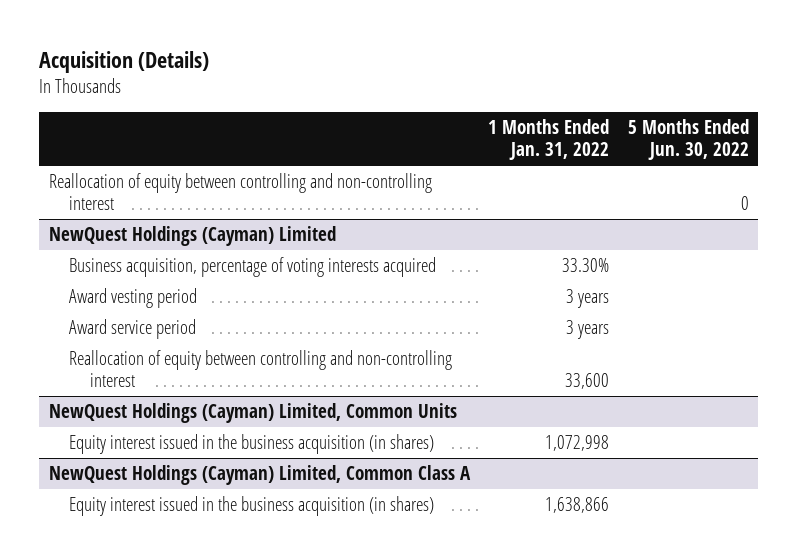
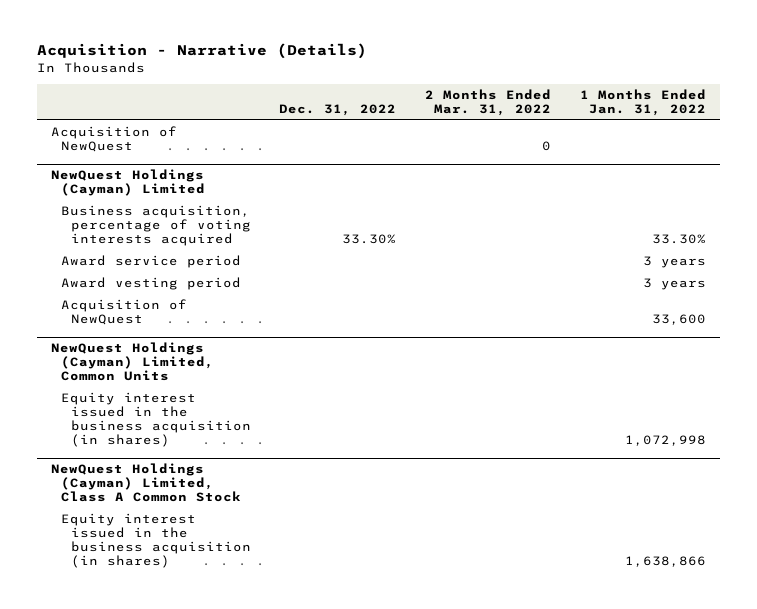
[39,51,210,74] Acquisition (Details) -> [36,43,367,60] Acquisition - Narrative (Details)
[627,119,749,161] 5 Months Ended Jun. 30, 2022 -> none
none -> [279,104,397,117] Dec. 31, 2022
none -> [425,89,552,117] 2 Months Ended Mar. 31, 2022
[48,173,432,211] Reallocation of equity between controlling and non-controlling interest -> [50,126,177,153] Acquisition of NewQuest
[69,288,198,309] Award vesting period -> [60,277,241,291] Award vesting period
[69,350,453,388] Reallocation of equity between controlling and non-controlling interest -> [60,299,187,326] Acquisition of NewQuest
[48,465,471,486] NewQuest Holdings (Cayman) Limited, Common Class A -> [50,463,241,503] NewQuest Holdings (Cayman) Limited, Class A Common Stock

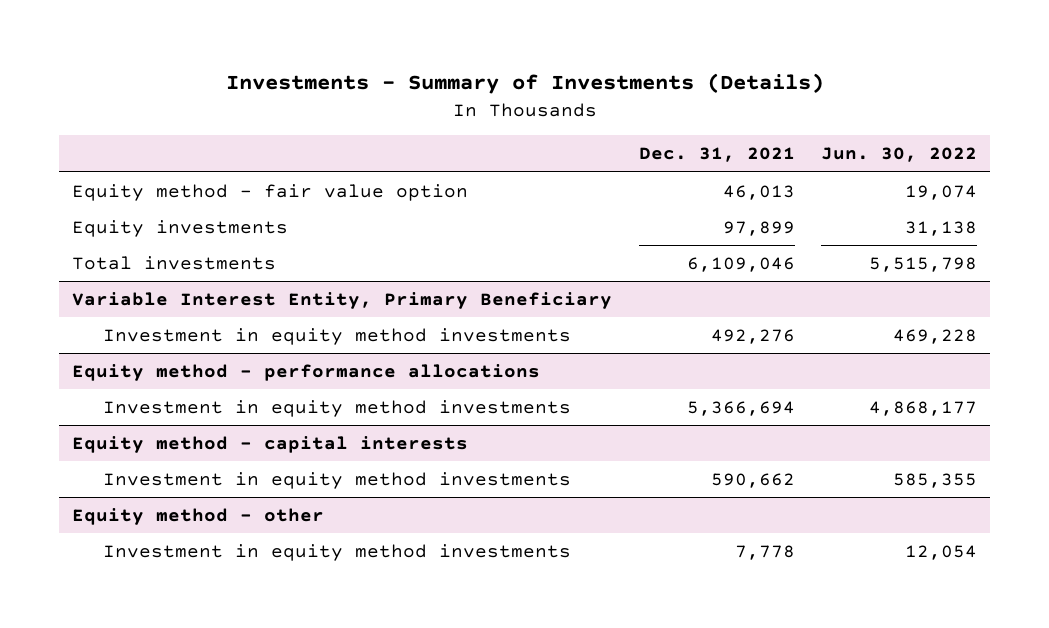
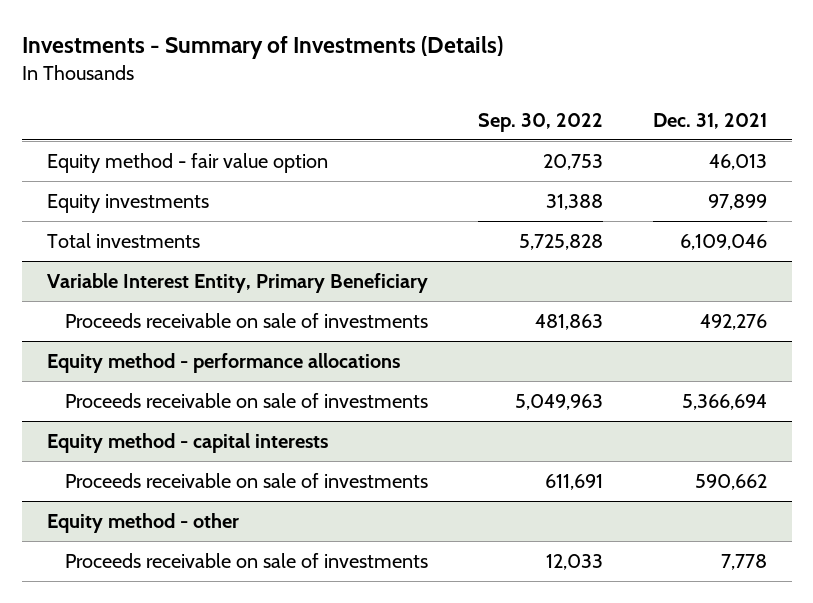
[821,147,978,163] Jun. 30, 2022 -> none
none -> [477,112,603,132] Sep. 30, 2022
[103,327,572,345] Investment in equity method investments -> [64,312,428,328] Proceeds receivable on sale of investments
[103,399,572,417] Investment in equity method investments -> [64,392,428,408] Proceeds receivable on sale of investments
[103,471,572,489] Investment in equity method investments -> [64,472,428,488] Proceeds receivable on sale of investments
[103,543,572,561] Investment in equity method investments -> [64,552,428,568] Proceeds receivable on sale of investments

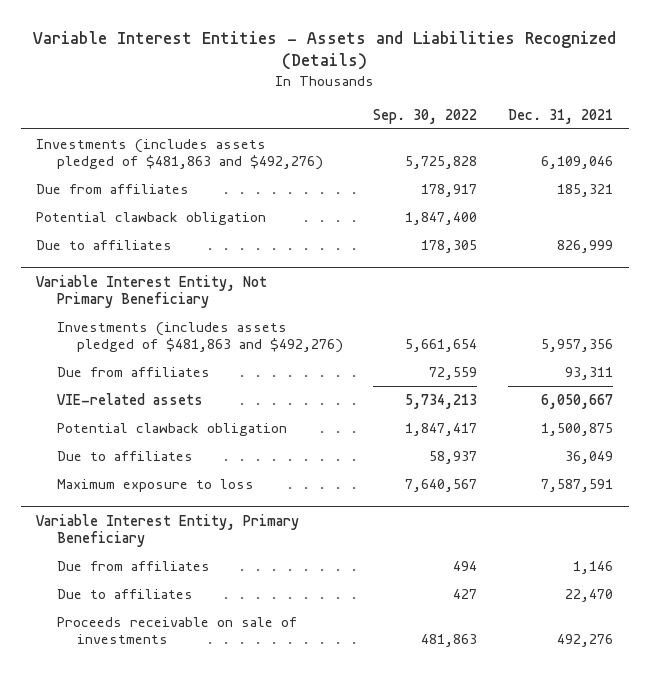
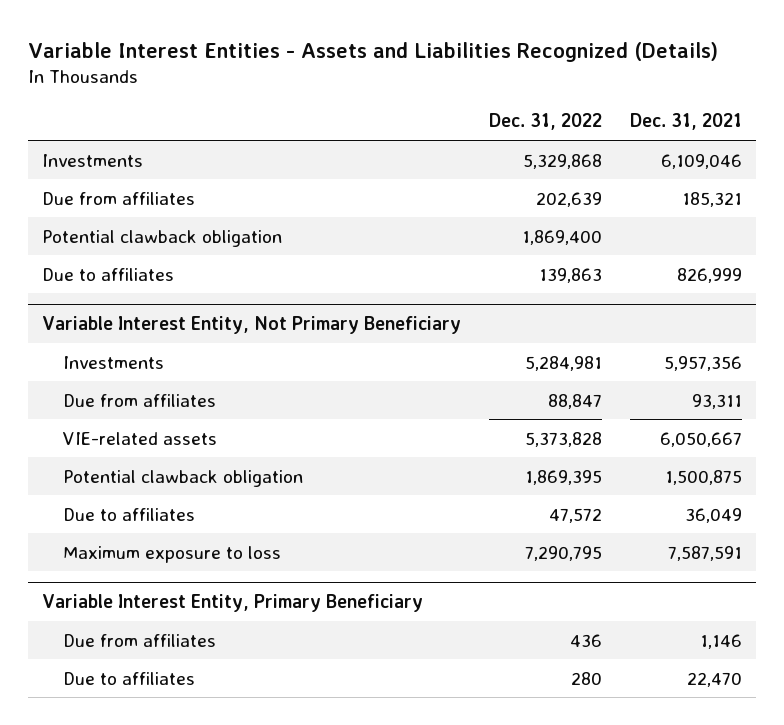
[373,108,478,124] Sep. 30, 2022 -> none
none -> [489,113,603,131] Dec. 31, 2022
[36,138,323,171] Investments (includes assets pledged of $481,863 and $492,276) -> [42,153,144,167] Investments
[56,321,343,354] Investments (includes assets pledged of $481,863 and $492,276) -> [62,355,164,369] Investments
[56,616,297,645] Proceeds receivable on sale of investments -> none

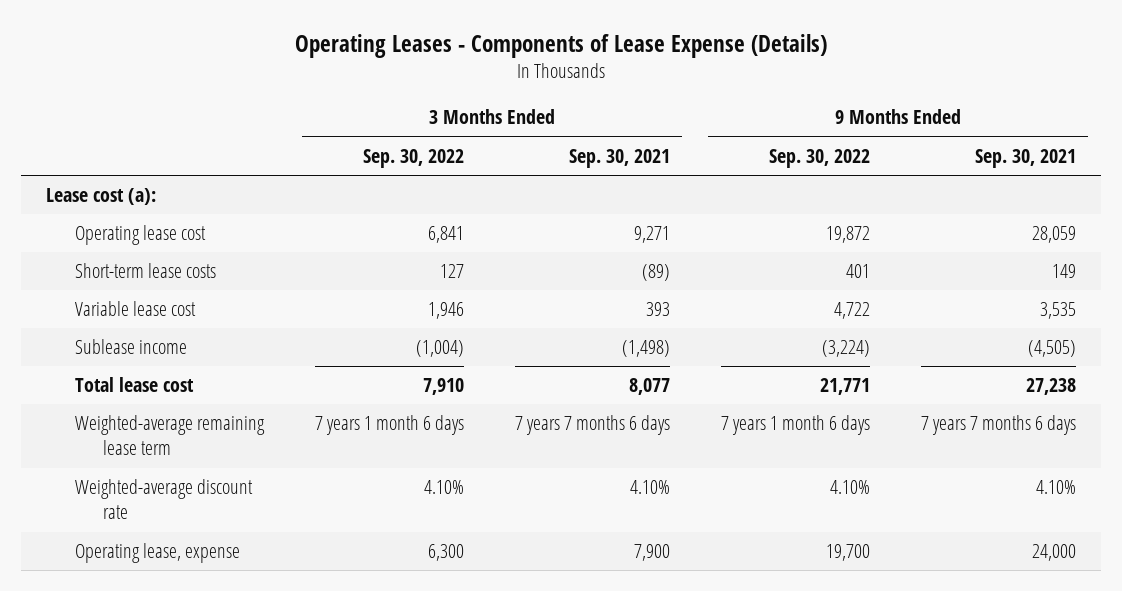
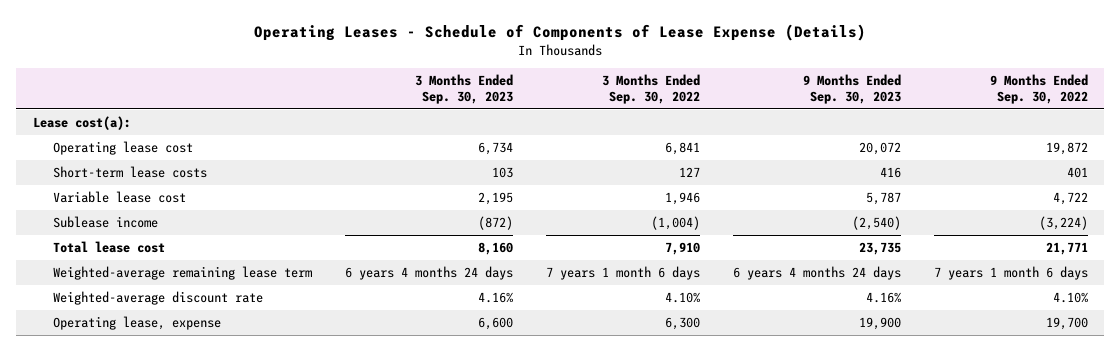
[295,33,828,58] Operating Leases - Components of Lease Expense (Details) -> [254,23,867,41] Operating Leases - Schedule of Components of Lease Expense (Details)
[568,148,670,168] Sep. 30, 2021 -> none
[974,148,1076,168] Sep. 30, 2021 -> none
none -> [414,74,513,105] 3 Months Ended Sep. 30, 2023
none -> [802,74,901,105] 9 Months Ended Sep. 30, 2023
[46,188,157,206] Lease cost (a): -> [32,116,131,131] Lease cost(a):

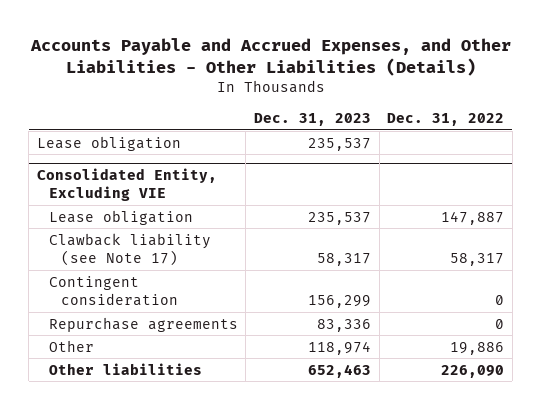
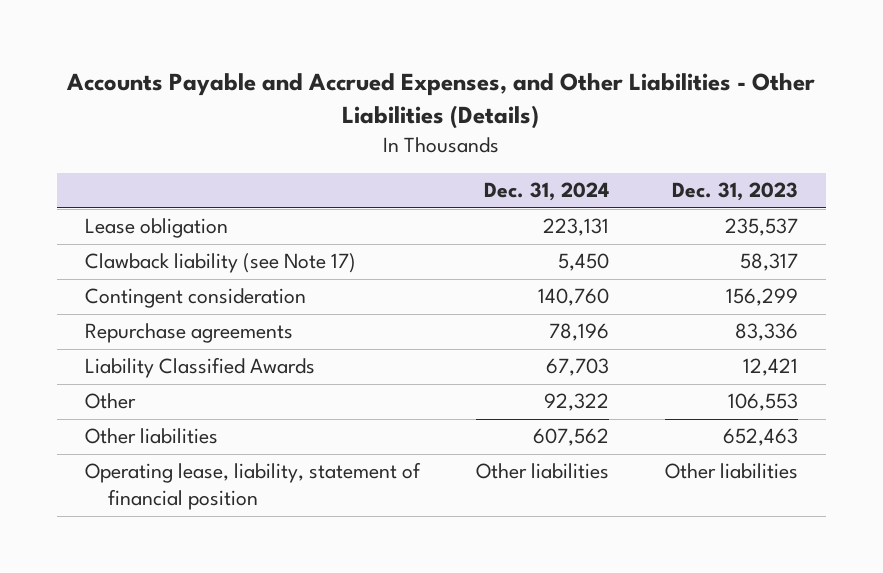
[387,113,505,127] Dec. 31, 2022 -> none
none -> [483,182,609,202] Dec. 31, 2024
[36,167,217,202] Consolidated Entity, Excluding VIE -> none
[48,209,193,225] Lease obligation -> none
none -> [84,357,315,379] Liability Classified Awards
[308,340,372,355] 118,974 -> [727,393,798,412] 106,553
none -> [84,462,421,511] Operating lease, liability, statement of financial position

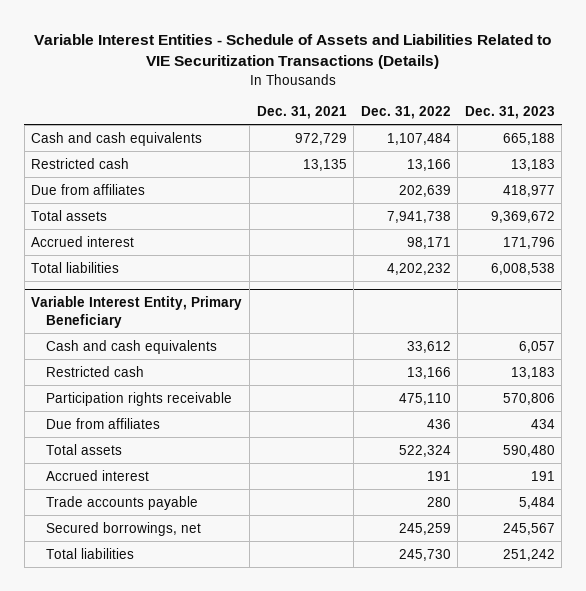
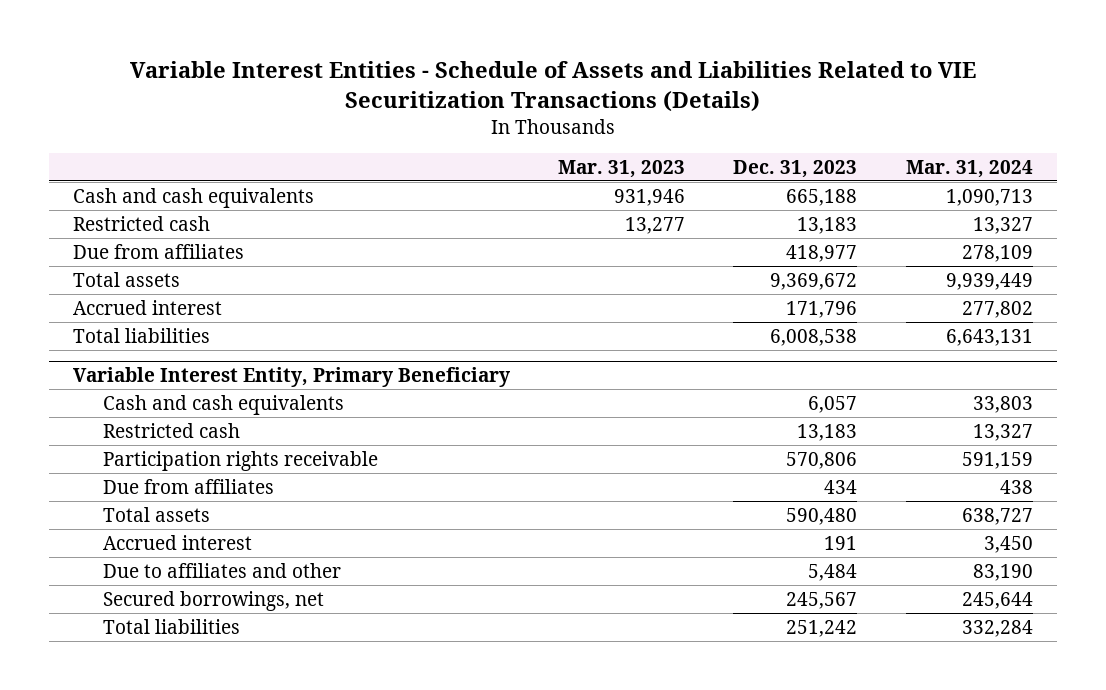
[256,105,347,119] Dec. 31, 2021 -> none
[360,105,451,119] Dec. 31, 2022 -> none
none -> [558,159,686,178] Mar. 31, 2023
none -> [905,159,1033,178] Mar. 31, 2024
[45,495,198,510] Trade accounts payable -> [102,562,341,578] Due to affiliates and other

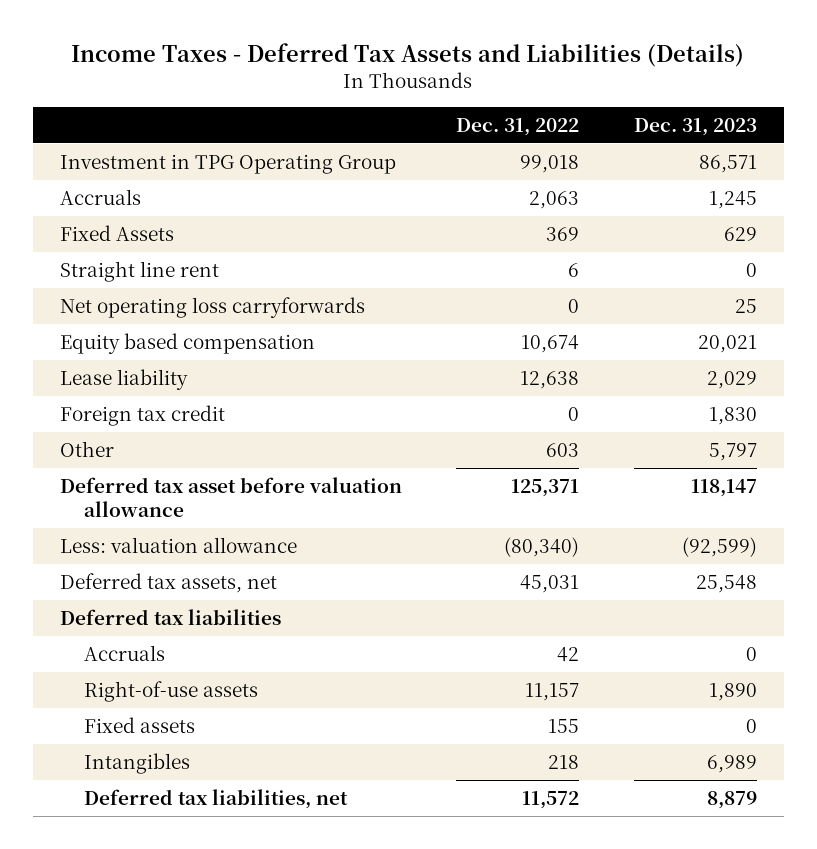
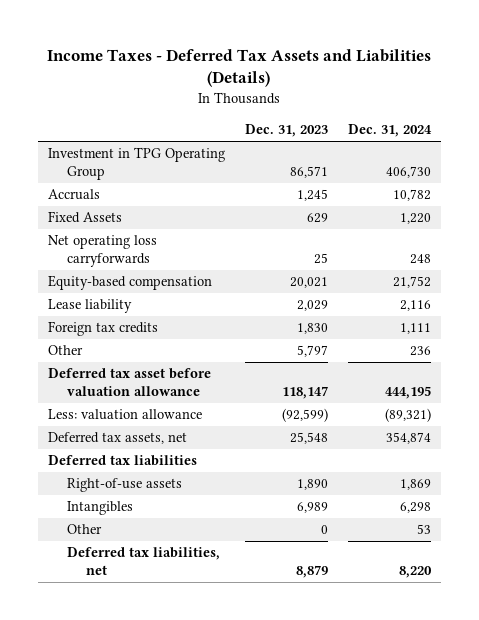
[456,117,580,136] Dec. 31, 2022 -> none
none -> [347,124,432,138] Dec. 31, 2024
[59,261,219,283] Straight line rent -> none
[59,333,315,355] Equity based compensation -> [47,275,212,291] Equity-based compensation
[59,405,225,427] Foreign tax credit -> [47,321,158,337] Foreign tax credits
[84,645,166,662] Accruals -> none
[84,717,196,734] Fixed assets -> none
none -> [66,524,102,535] Other

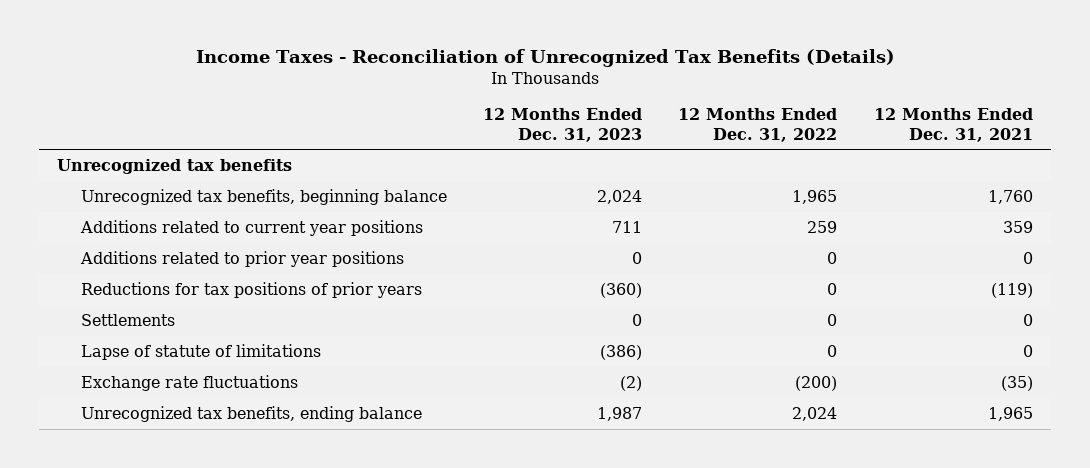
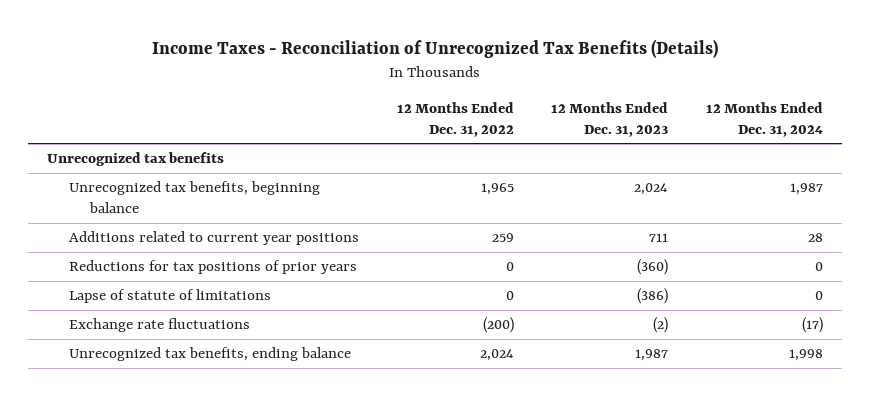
[873,107,1033,142] 12 Months Ended Dec. 31, 2021 -> none
none -> [706,102,824,137] 12 Months Ended Dec. 31, 2024
[79,250,404,267] Additions related to prior year positions -> none
[80,313,175,326] Settlements -> none

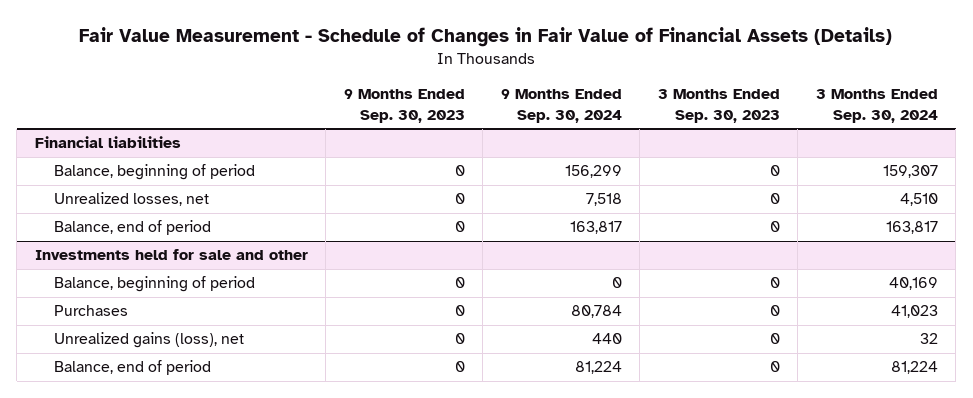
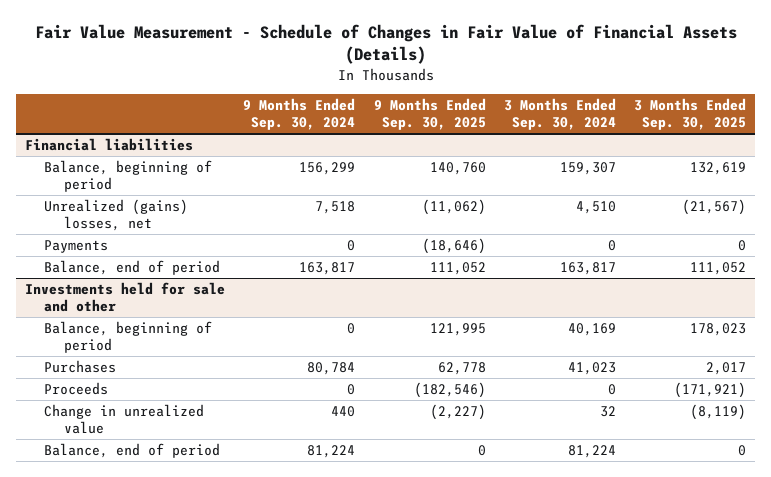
[343,89,465,123] 9 Months Ended Sep. 30, 2023 -> none
[657,89,780,123] 3 Months Ended Sep. 30, 2023 -> none
none -> [373,98,486,130] 9 Months Ended Sep. 30, 2025
none -> [633,98,746,130] 3 Months Ended Sep. 30, 2025
[53,192,209,207] Unrealized losses, net -> [44,199,189,232] Unrealized (gains) losses, net
none -> [44,240,109,254] Payments
none -> [44,382,109,396] Proceeds
[53,332,244,349] Unrealized gains (loss), net -> [44,404,205,435] Change in unrealized value

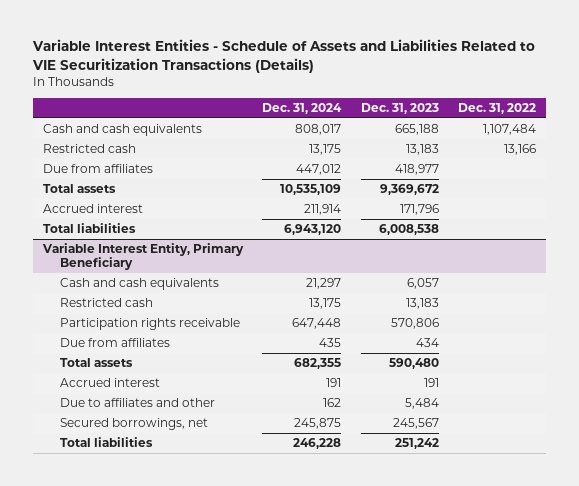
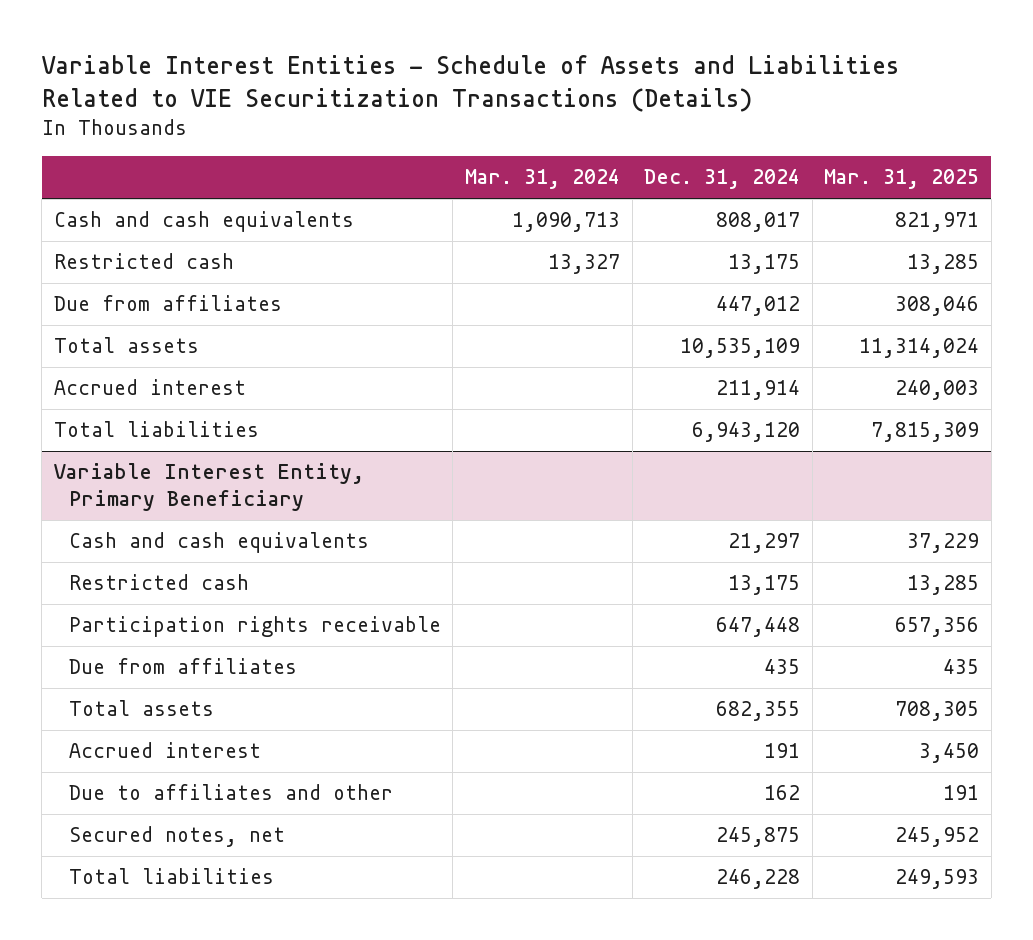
[360,102,439,114] Dec. 31, 2023 -> none
[458,102,537,114] Dec. 31, 2022 -> none
none -> [464,169,620,190] Mar. 31, 2024
none -> [824,169,980,190] Mar. 31, 2025
[59,418,208,431] Secured borrowings, net -> [68,826,285,848] Secured notes, net

